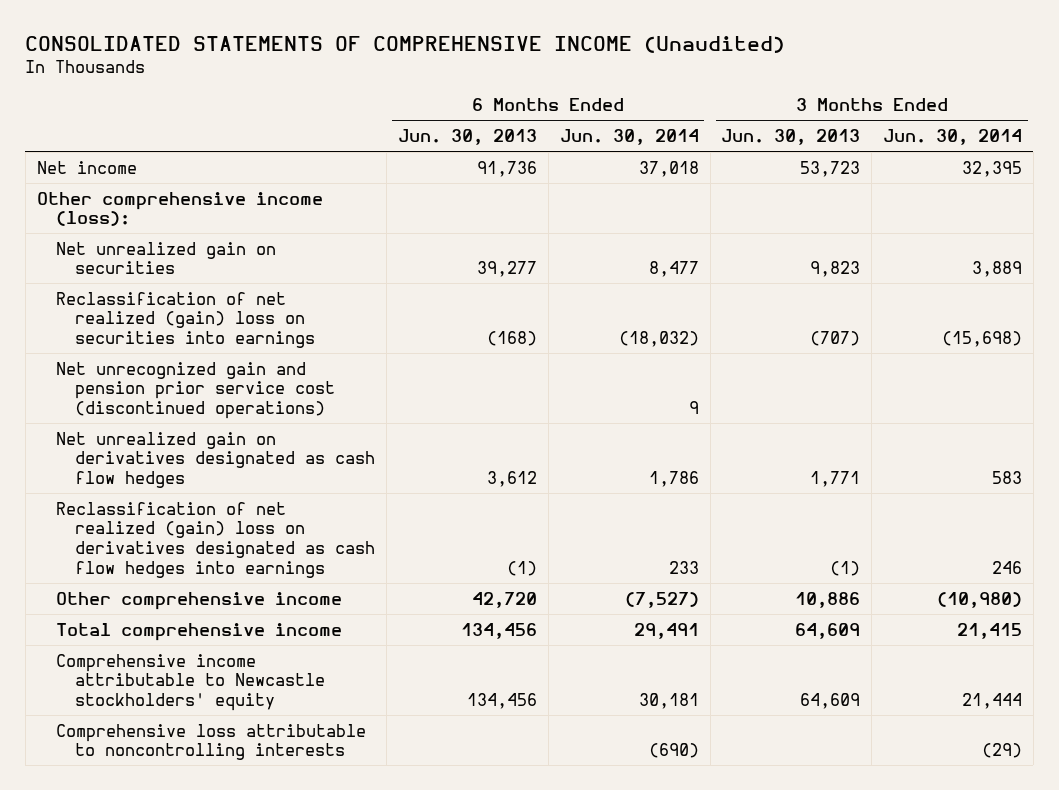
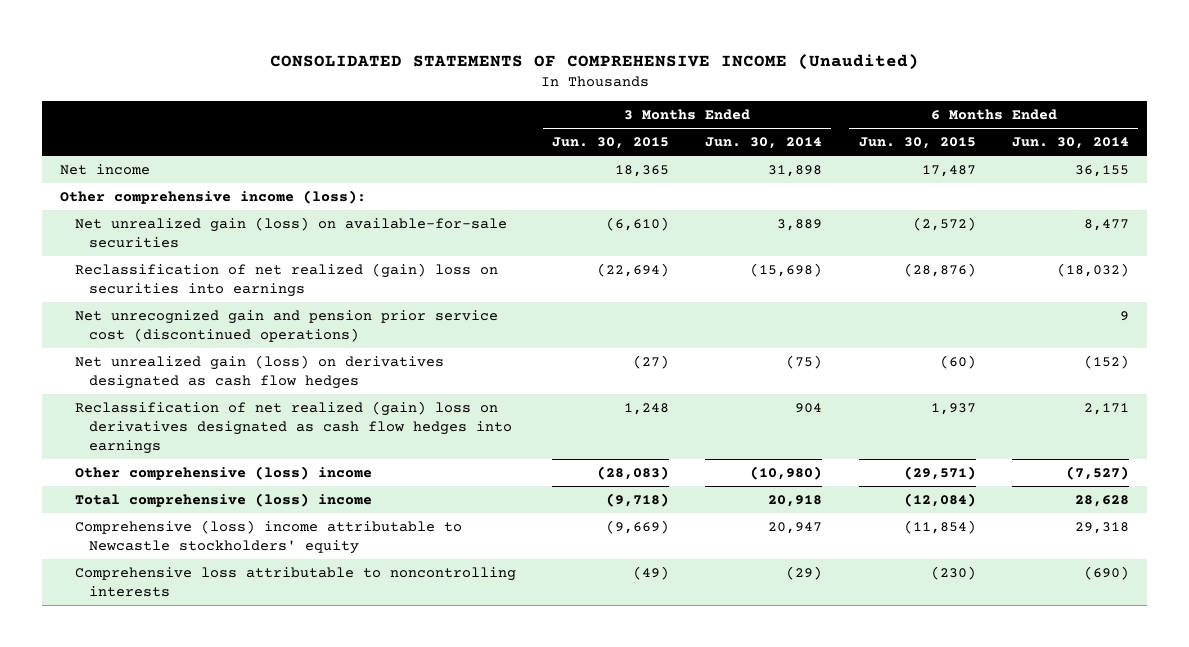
[397,128,537,145] Jun. 30, 2013 -> none
[721,128,861,145] Jun. 30, 2013 -> none
none -> [552,137,670,150] Jun. 30, 2015
none -> [858,137,976,150] Jun. 30, 2015
[638,160,699,177] 37,018 -> [1074,164,1129,177] 36,155
[962,160,1023,177] 32,395 -> [768,164,823,177] 31,898
[55,241,276,275] Net unrealized gain on securities -> [74,216,507,249] Net unrealized gain (loss) on available-for-sale securities
[55,431,376,489] Net unrealized gain on derivatives designated as cash flow hedges -> [74,354,444,390] Net unrealized gain (loss) on derivatives designated as cash flow hedges
[648,471,699,488] 1,786 -> [1083,354,1129,369] (152)
[992,471,1023,485] 583 -> [786,354,823,369] (75)
[668,560,699,574] 233 -> [1083,402,1129,415] 2,171
[992,560,1023,574] 246 -> [795,402,823,413] 904
[55,591,342,610] Other comprehensive income -> [74,465,372,480] Other comprehensive (loss) income
[55,622,342,641] Total comprehensive income -> [74,492,372,507] Total comprehensive (loss) income
[633,622,699,639] 29,491 -> [1074,494,1129,507] 28,628
[957,622,1023,639] 21,415 -> [768,494,823,507] 20,918
[55,653,326,712] Comprehensive income attributable to Newcastle stockholders' equity -> [74,519,462,555] Comprehensive (loss) income attributable to Newcastle stockholders' equity
[638,693,699,710] 30,181 -> [1074,521,1129,534] 29,318
[962,693,1023,710] 21,444 -> [768,521,823,534] 20,947

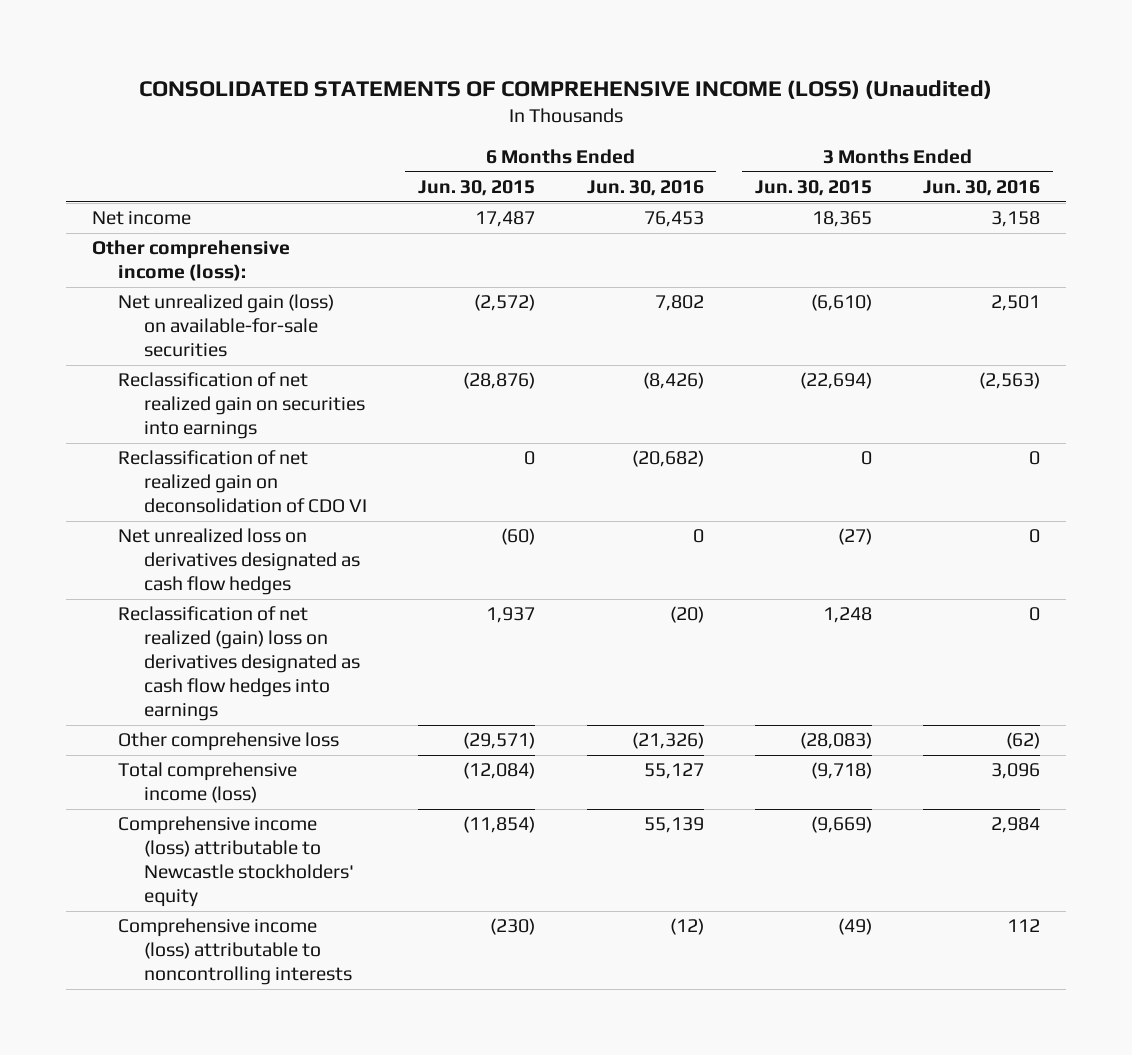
[269,53,919,70] CONSOLIDATED STATEMENTS OF COMPREHENSIVE INCOME (Unaudited) -> [139,79,993,99] CONSOLIDATED STATEMENTS OF COMPREHENSIVE INCOME (LOSS) (Unaudited)
[705,137,823,150] Jun. 30, 2014 -> none
[1011,137,1129,150] Jun. 30, 2014 -> none
none -> [586,180,704,197] Jun. 30, 2016
none -> [923,180,1041,197] Jun. 30, 2016
[74,309,498,343] Net unrecognized gain and pension prior service cost (discontinued operations) -> none
[74,262,498,298] Reclassification of net realized (gain) loss on securities into earnings -> [117,372,365,440] Reclassification of net realized gain on securities into earnings
none -> [117,450,367,514] Reclassification of net realized gain on deconsolidation of CDO VI
[74,354,444,390] Net unrealized gain (loss) on derivatives designated as cash flow hedges -> [117,528,360,596] Net unrealized loss on derivatives designated as cash flow hedges
[74,465,372,480] Other comprehensive (loss) income -> [117,732,339,752] Other comprehensive loss
[74,492,372,507] Total comprehensive (loss) income -> [117,762,297,804] Total comprehensive income (loss)
[74,519,462,555] Comprehensive (loss) income attributable to Newcastle stockholders' equity -> [117,816,354,908] Comprehensive income (loss) attributable to Newcastle stockholders' equity
[74,566,516,598] Comprehensive loss attributable to noncontrolling interests -> [117,918,352,986] Comprehensive income (loss) attributable to noncontrolling interests

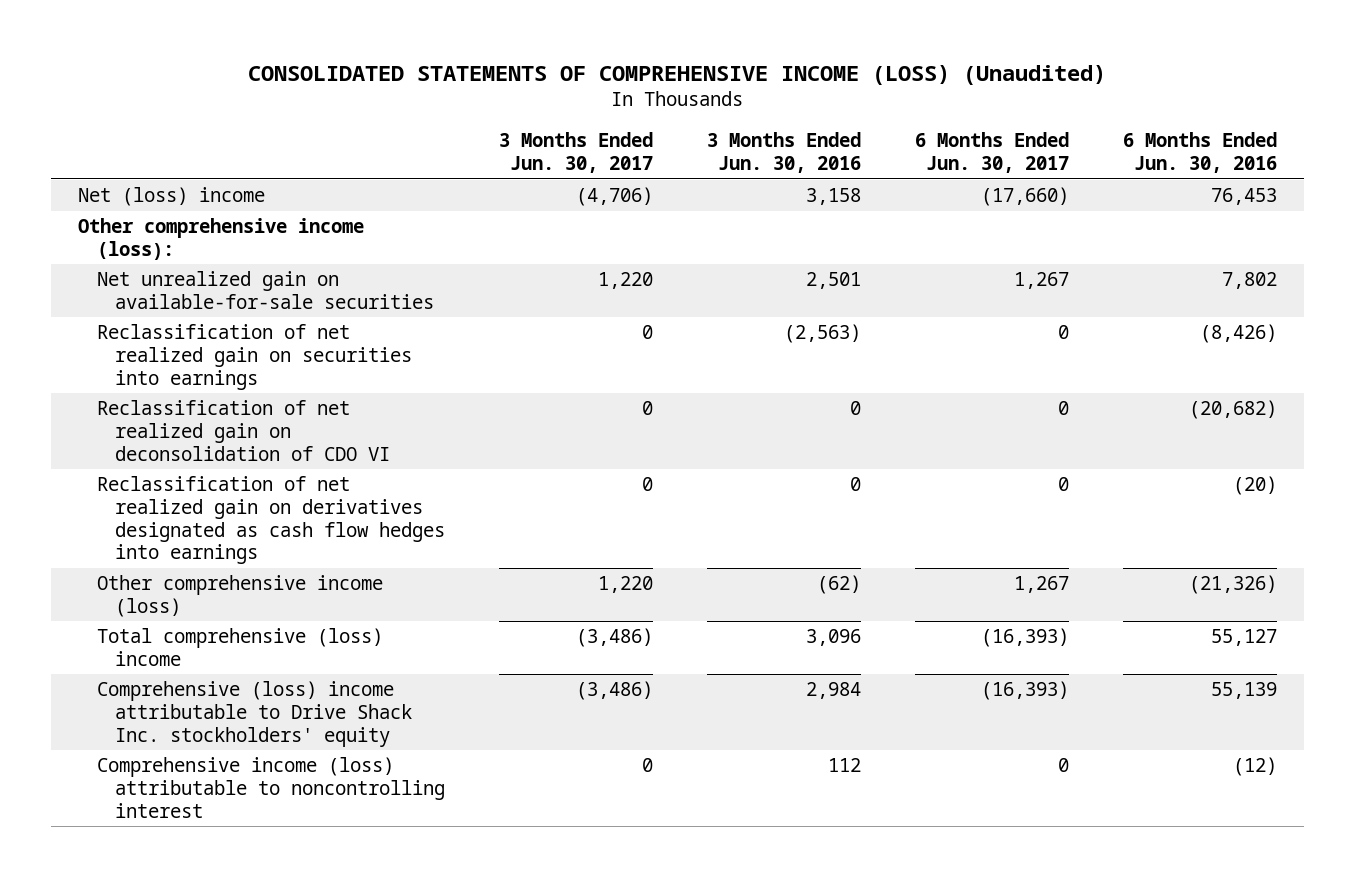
[418,180,536,197] Jun. 30, 2015 -> none
[755,180,873,197] Jun. 30, 2015 -> none
none -> [498,132,653,174] 3 Months Ended Jun. 30, 2017
none -> [914,132,1069,174] 6 Months Ended Jun. 30, 2017
[91,211,191,226] Net income -> [78,187,266,207] Net (loss) income
[117,294,334,358] Net unrealized gain (loss) on available-for-sale securities -> [96,271,434,309] Net unrealized gain on available-for-sale securities
[117,528,360,596] Net unrealized loss on derivatives designated as cash flow hedges -> none
[117,606,360,721] Reclassification of net realized (gain) loss on derivatives designated as cash flow hedges into earnings -> [96,476,445,565] Reclassification of net realized gain on derivatives designated as cash flow hedges into earnings
[117,732,339,752] Other comprehensive loss -> [96,575,383,617] Other comprehensive income (loss)
[117,762,297,804] Total comprehensive income (loss) -> [96,628,383,666] Total comprehensive (loss) income
[117,816,354,908] Comprehensive income (loss) attributable to Newcastle stockholders' equity -> [96,681,412,747] Comprehensive (loss) income attributable to Drive Shack Inc. stockholders' equity
[117,918,352,986] Comprehensive income (loss) attributable to noncontrolling interests -> [96,757,445,818] Comprehensive income (loss) attributable to noncontrolling interest

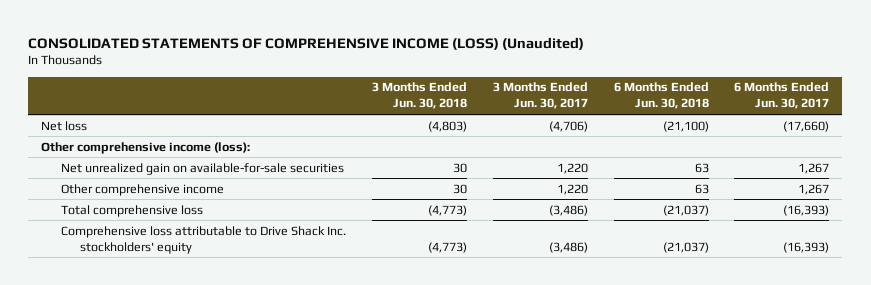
[706,132,861,174] 3 Months Ended Jun. 30, 2016 -> none
[1122,132,1277,174] 6 Months Ended Jun. 30, 2016 -> none
none -> [371,82,467,110] 3 Months Ended Jun. 30, 2018
none -> [613,82,709,110] 6 Months Ended Jun. 30, 2018
[78,187,266,207] Net (loss) income -> [41,120,88,131] Net loss
[96,324,412,390] Reclassification of net realized gain on securities into earnings -> none
[96,400,390,461] Reclassification of net realized gain on deconsolidation of CDO VI -> none
[96,476,445,565] Reclassification of net realized gain on derivatives designated as cash flow hedges into earnings -> none
[96,757,445,818] Comprehensive income (loss) attributable to noncontrolling interest -> none
[96,575,383,617] Other comprehensive income (loss) -> [60,183,224,196] Other comprehensive income
[96,628,383,666] Total comprehensive (loss) income -> [60,204,203,217] Total comprehensive loss
[96,681,412,747] Comprehensive (loss) income attributable to Drive Shack Inc. stockholders' equity -> [60,225,346,254] Comprehensive loss attributable to Drive Shack Inc. stockholders' equity

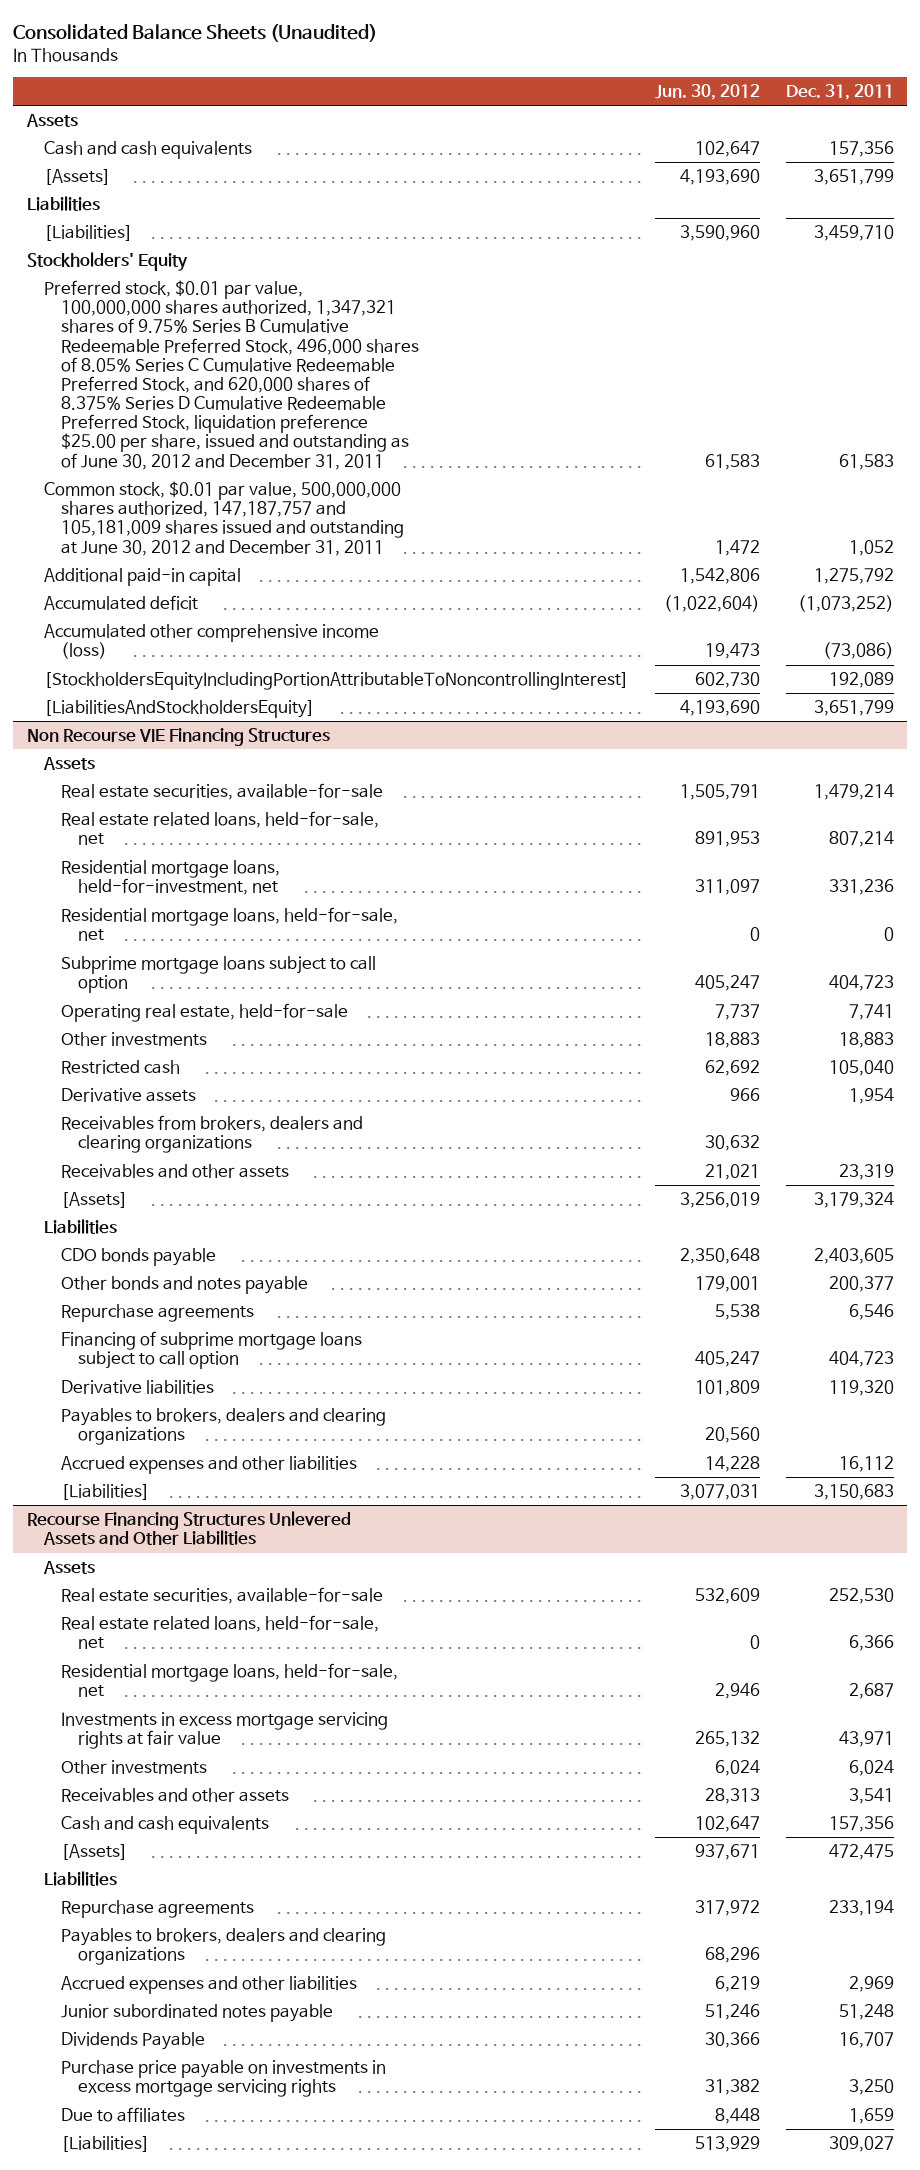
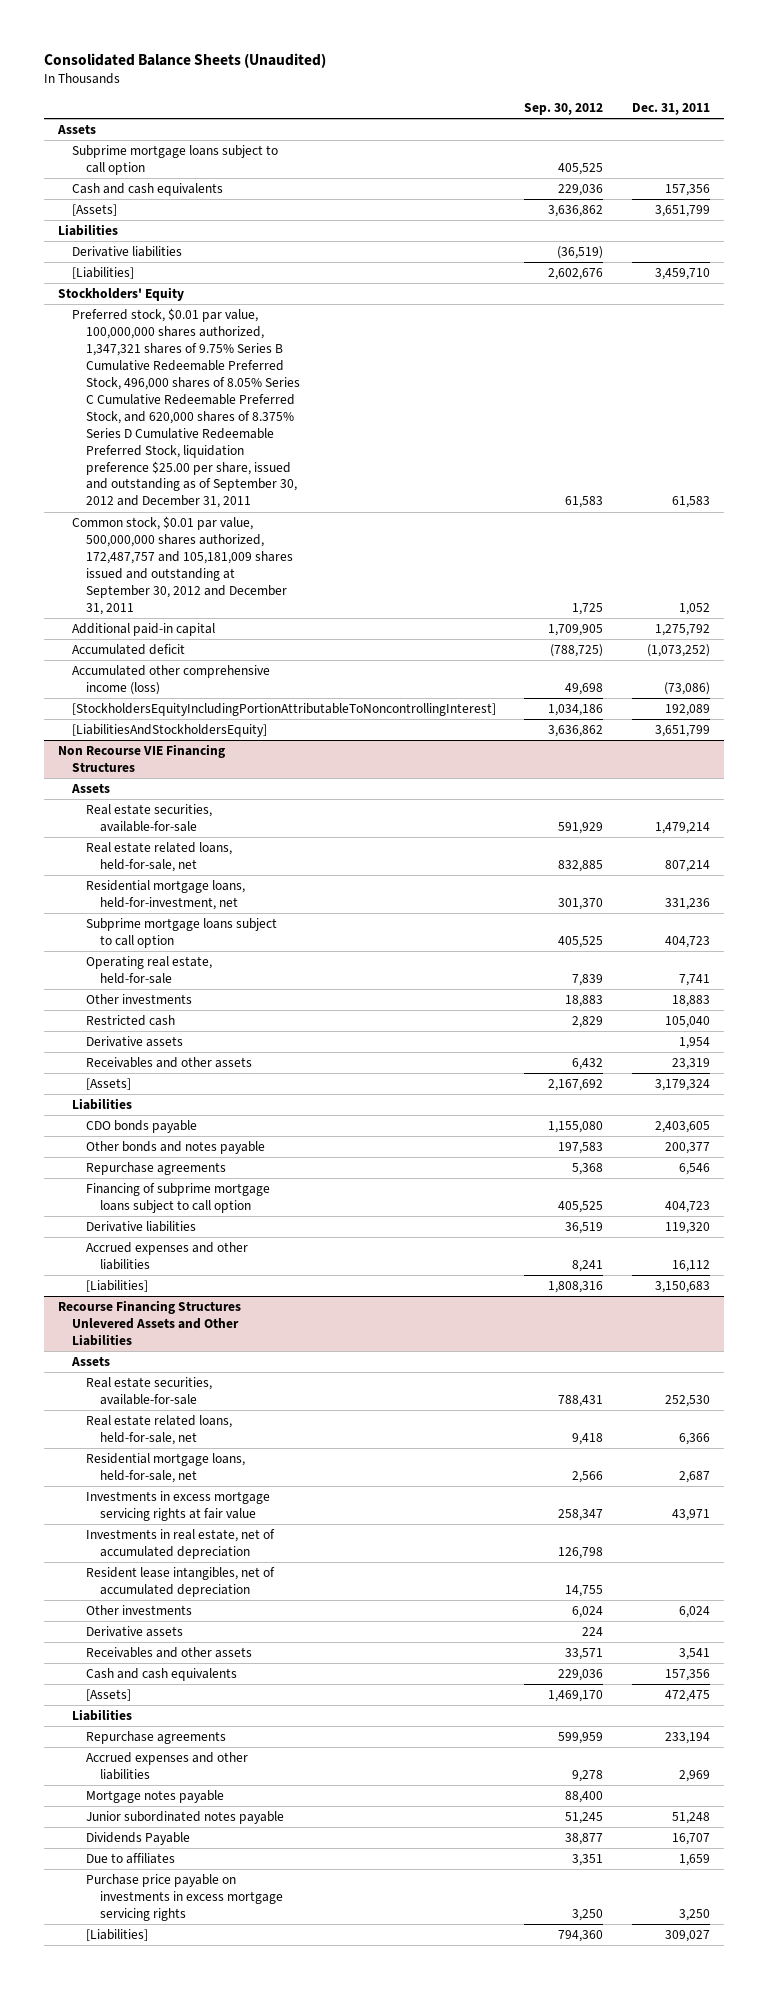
[654,83,760,100] Jun. 30, 2012 -> none
none -> [524,103,604,116] Sep. 30, 2012
none -> [72,145,279,176] Subprime mortgage loans subject to call option
none -> [72,246,183,258] Derivative liabilities
[43,280,419,470] Preferred stock, $0.01 par value, 100,000,000 shares authorized, 1,347,321 shares of 9.75% Series B Cumulative Redeemable Preferred Stock, 496,000 shares of 8.05% Series C Cumulative Redeemable Preferred Stock, and 620,000 shares of 8.375% Series D Cumulative Redeemable Preferred Stock, liquidation preference $25.00 per share, issued and outstanding as of June 30, 2012 and December 31, 2011 -> [72,308,300,509] Preferred stock, $0.01 par value, 100,000,000 shares authorized, 1,347,321 shares of 9.75% Series B Cumulative Redeemable Preferred Stock, 496,000 shares of 8.05% Series C Cumulative Redeemable Preferred Stock, and 620,000 shares of 8.375% Series D Cumulative Redeemable Preferred Stock, liquidation preference $25.00 per share, issued and outstanding as of September 30, 2012 and December 31, 2011
[43,481,404,556] Common stock, $0.01 par value, 500,000,000 shares authorized, 147,187,757 and 105,181,009 shares issued and outstanding at June 30, 2012 and December 31, 2011 -> [72,516,293,615] Common stock, $0.01 par value, 500,000,000 shares authorized, 172,487,757 and 105,181,009 shares issued and outstanding at September 30, 2012 and December 31, 2011
[60,907,398,942] Residential mortgage loans, held-for-sale, net -> none
[60,1115,363,1154] Receivables from brokers, dealers and clearing organizations -> none
[60,1408,386,1446] Payables to brokers, dealers and clearing organizations -> none
none -> [85,1529,275,1560] Investments in real estate, net of accumulated depreciation
none -> [85,1567,275,1598] Resident lease intangibles, net of accumulated depreciation
none -> [85,1626,183,1638] Derivative assets
[60,1928,386,1966] Payables to brokers, dealers and clearing organizations -> none
none -> [85,1790,224,1804] Mortgage notes payable
[60,2060,386,2098] Purchase price payable on investments in excess mortgage servicing rights -> [85,1874,283,1921] Purchase price payable on investments in excess mortgage servicing rights

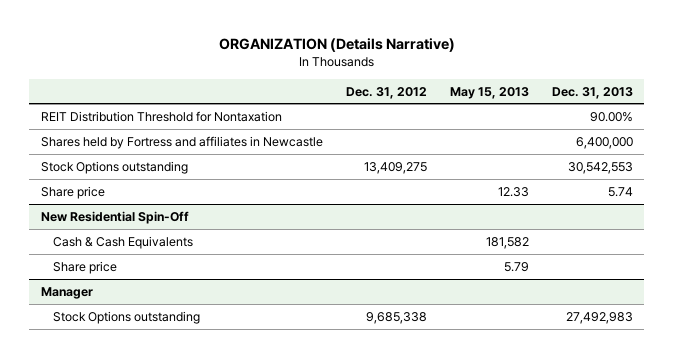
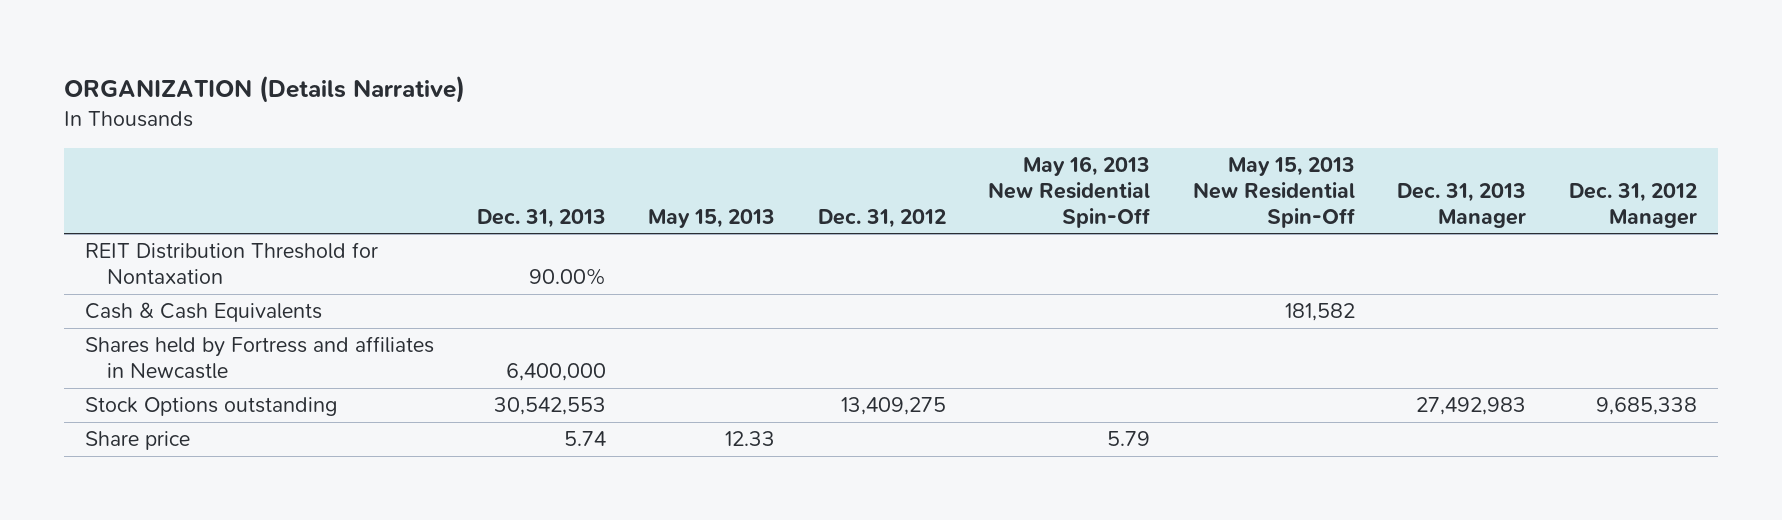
none -> [988,155,1152,228] May 16, 2013 New Residential Spin-Off
none -> [1192,156,1356,228] May 15, 2013 New Residential Spin-Off
none -> [1397,182,1527,228] Dec. 31, 2013 Manager
none -> [1568,182,1697,228] Dec. 31, 2012 Manager
none -> [85,302,323,323] Cash & Cash Equivalents
[40,210,189,224] New Residential Spin-Off -> none
[53,235,194,249] Cash & Cash Equivalents -> none
[53,260,118,274] Share price -> none
[40,286,93,299] Manager -> none
[53,310,201,324] Stock Options outstanding -> none

